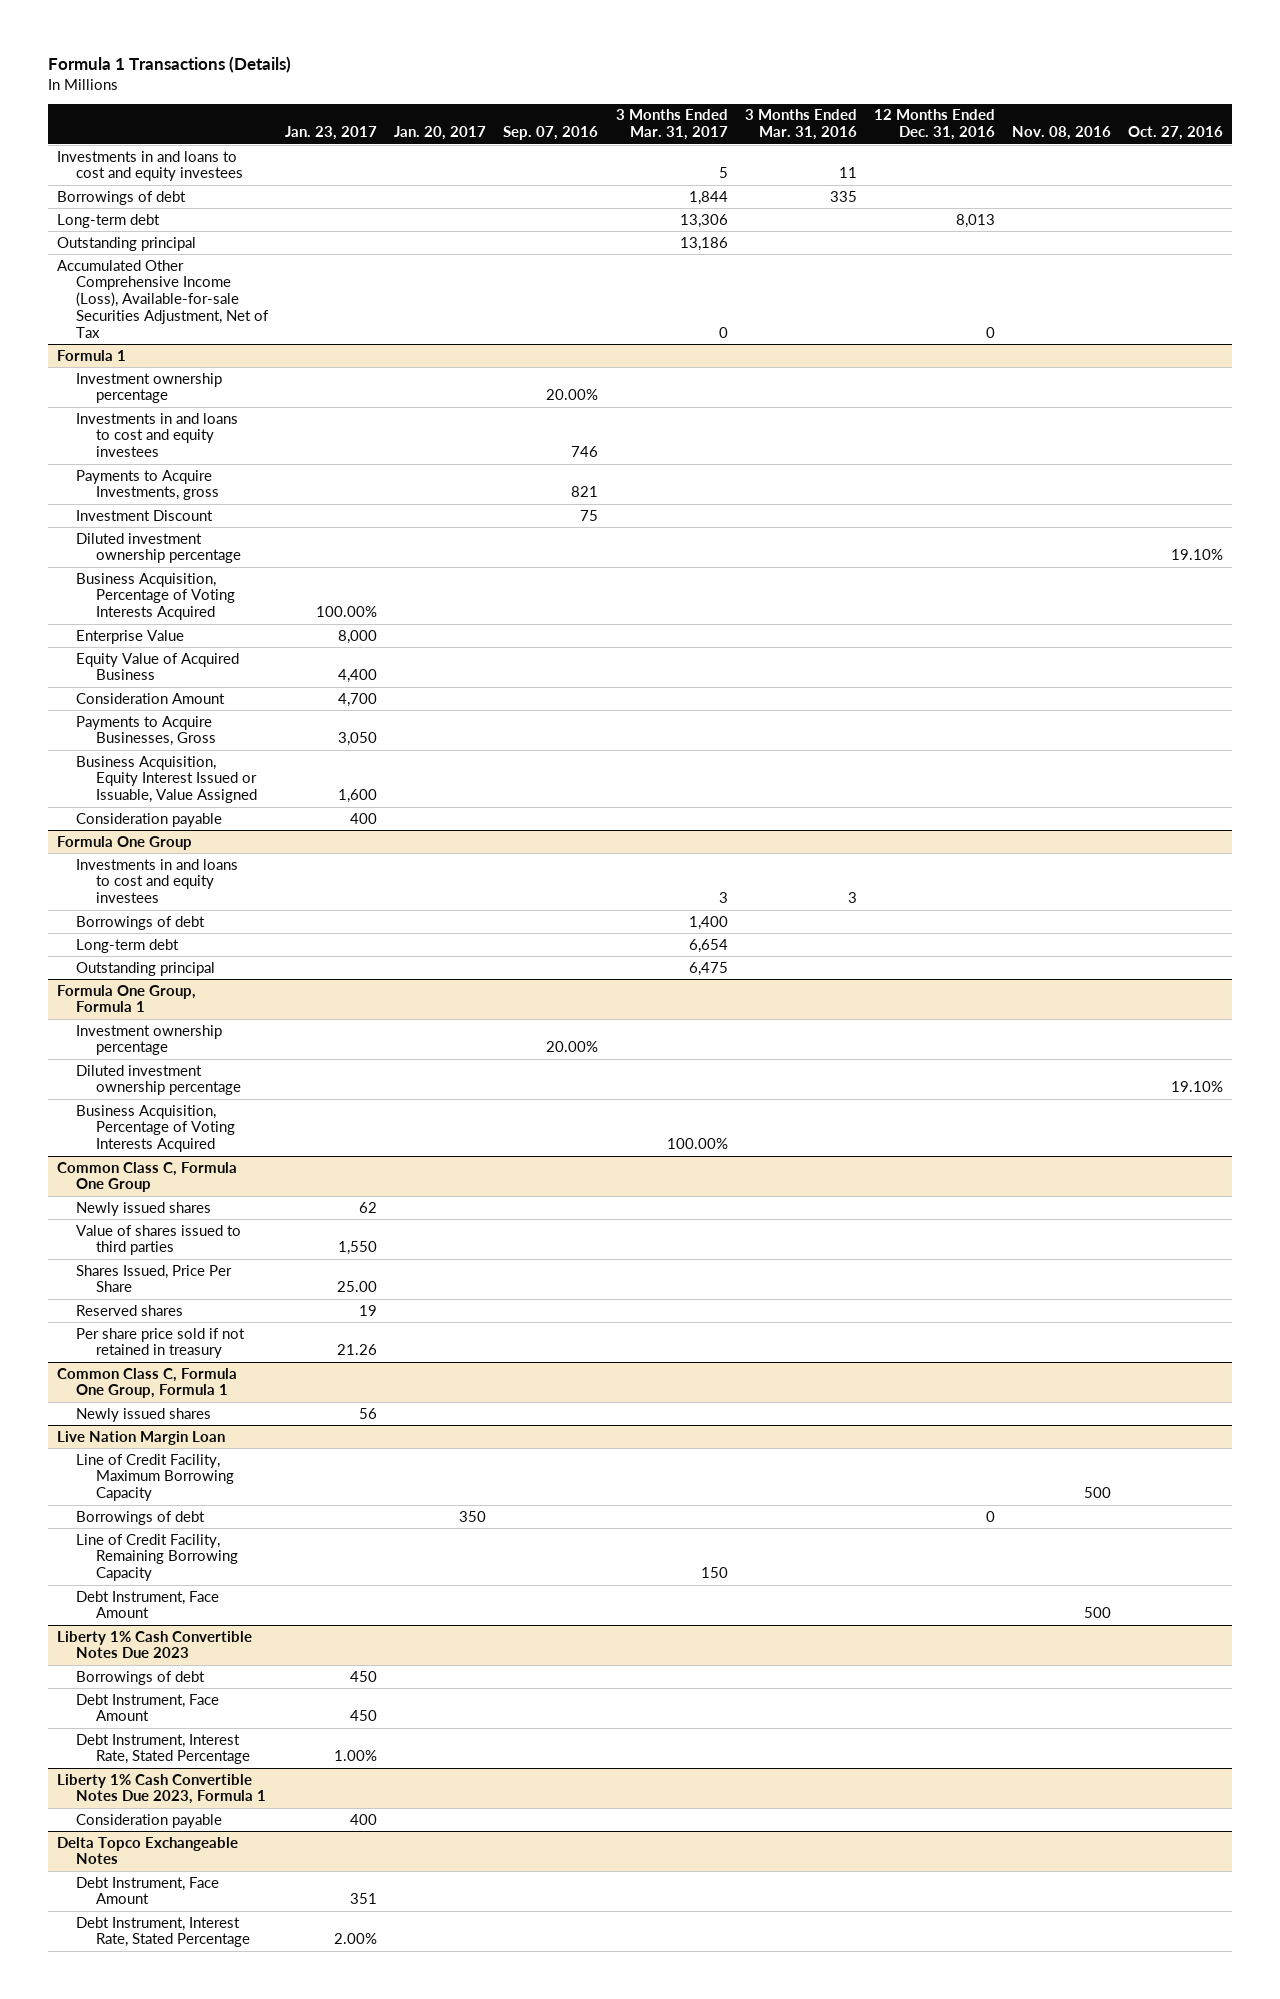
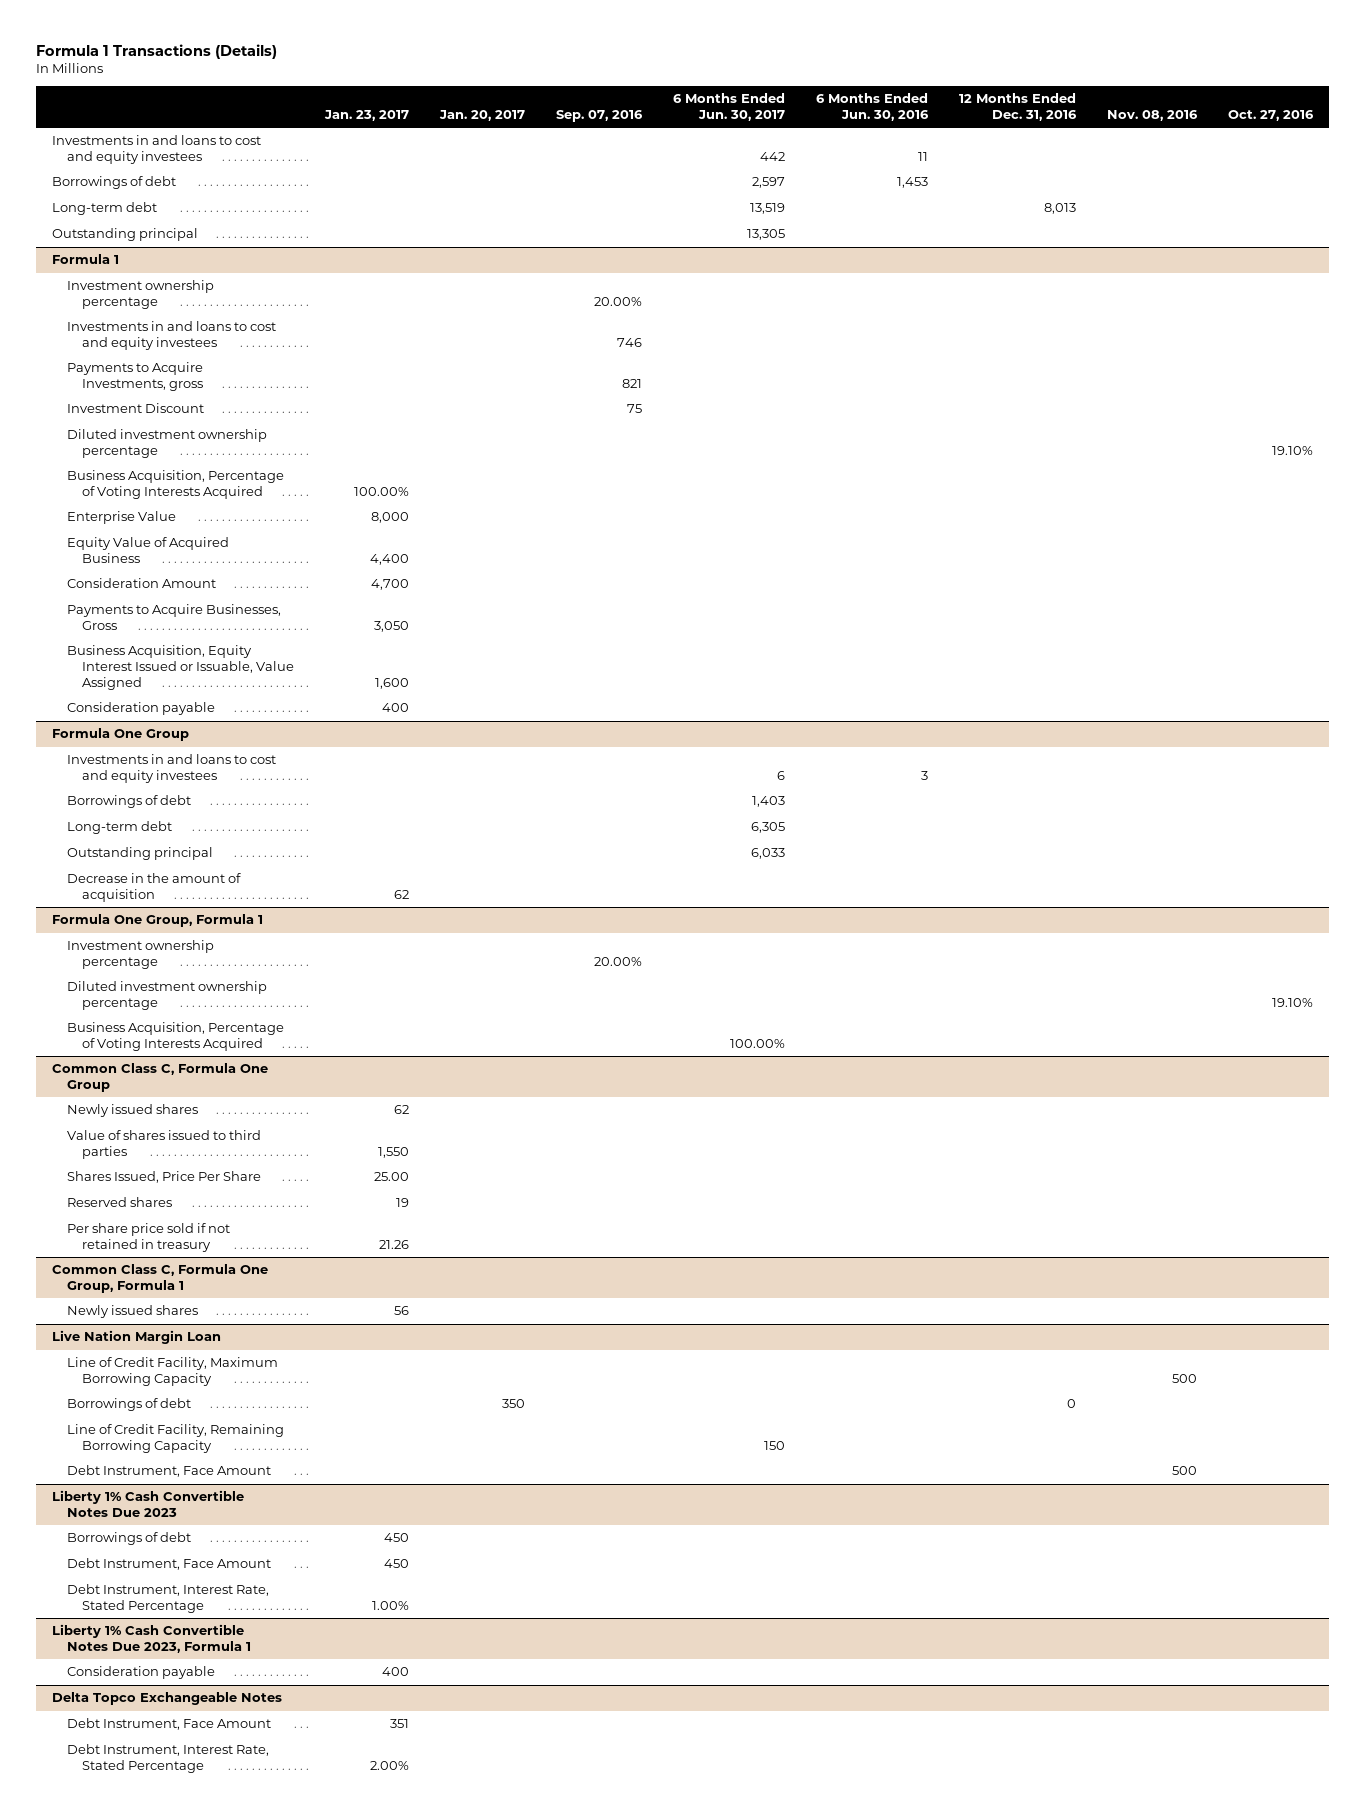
[615,109,728,141] 3 Months Ended Mar. 31, 2017 -> none
[744,109,857,141] 3 Months Ended Mar. 31, 2016 -> none
none -> [672,93,785,121] 6 Months Ended Jun. 30, 2017
none -> [815,93,929,121] 6 Months Ended Jun. 30, 2016
[56,259,270,339] Accumulated Other Comprehensive Income (Loss), Available-for-sale Securities Adjustment, Net of Tax -> none
none -> [66,873,241,903] Decrease in the amount of acquisition

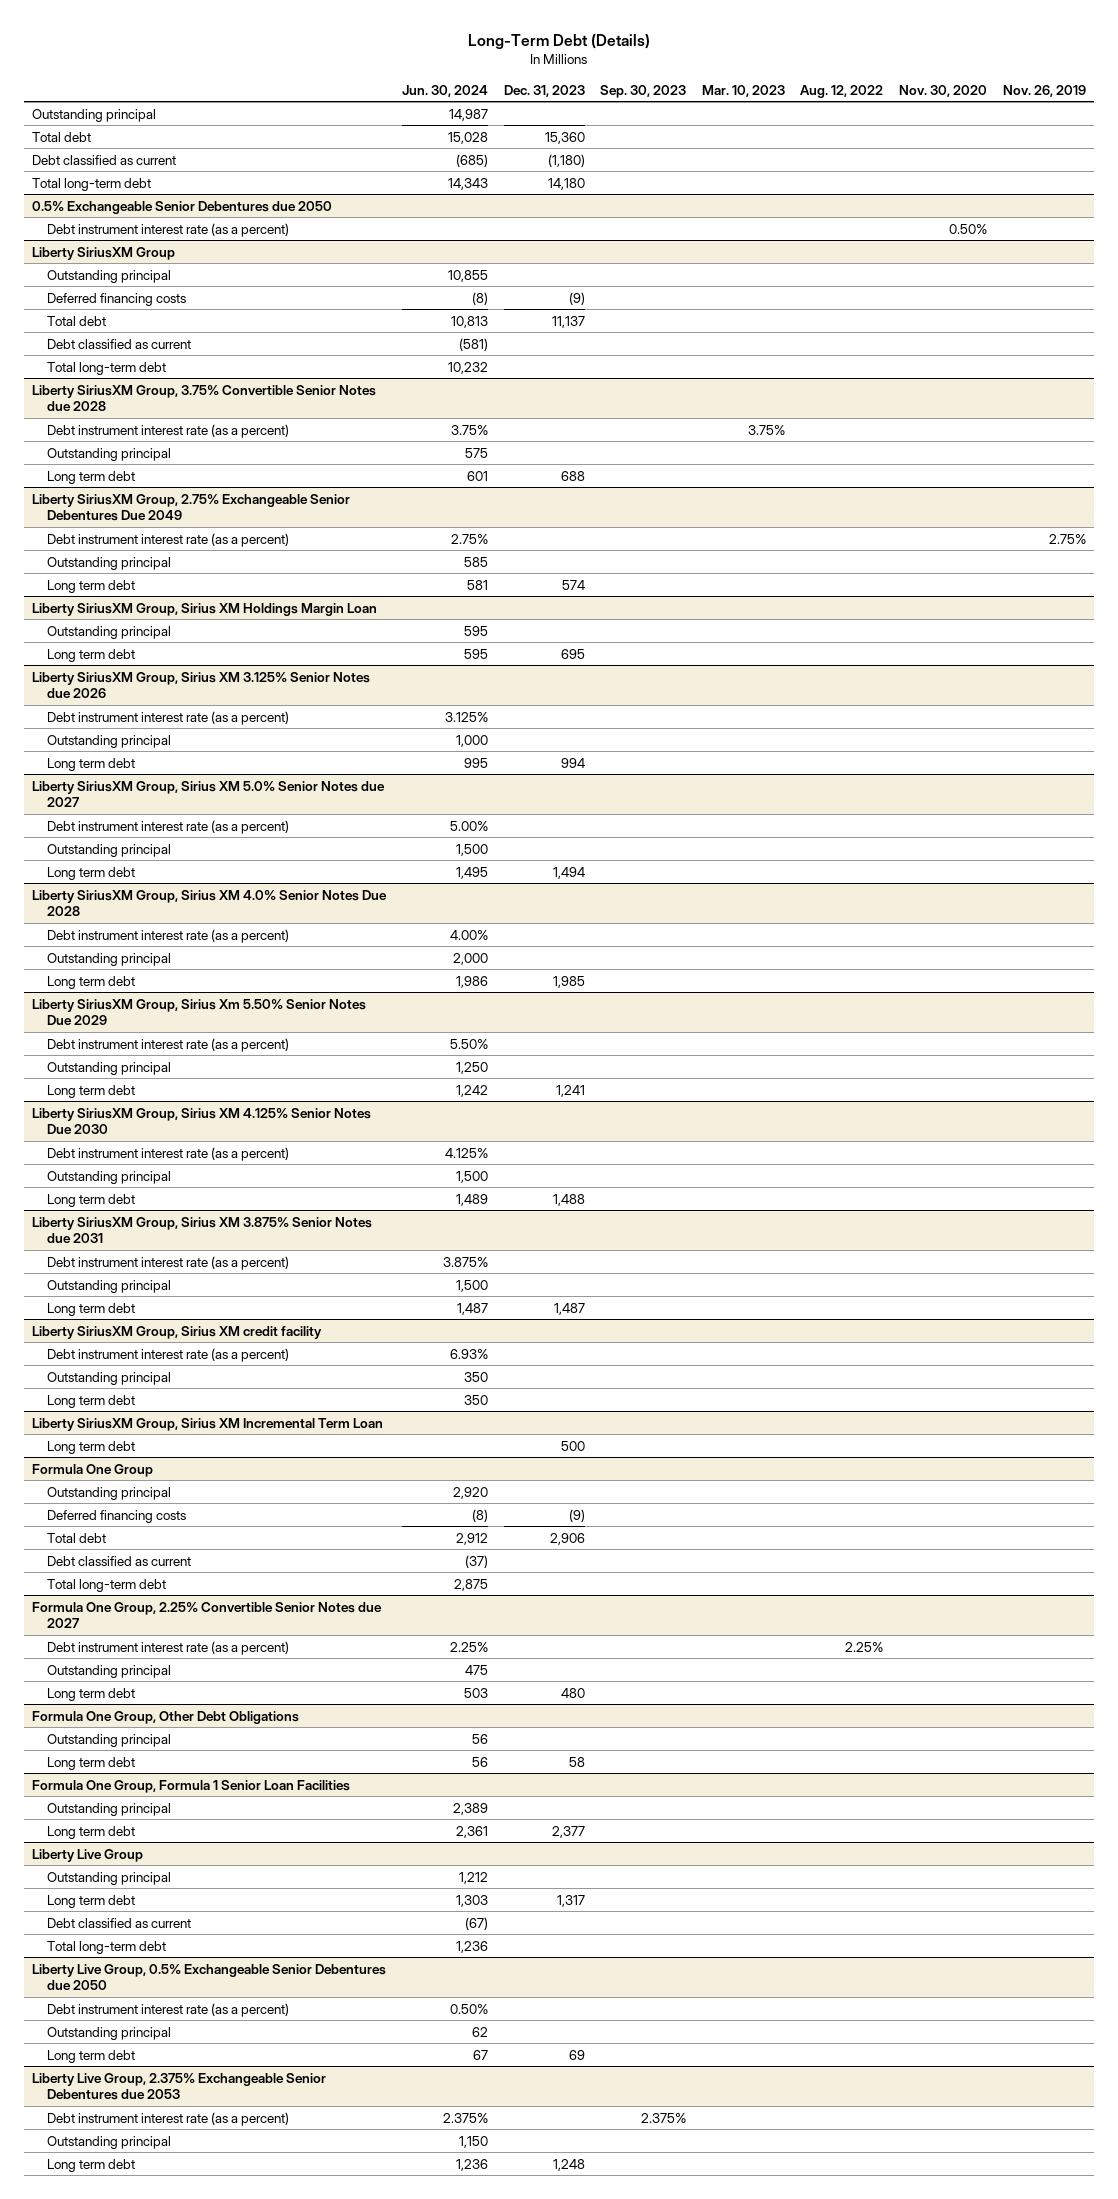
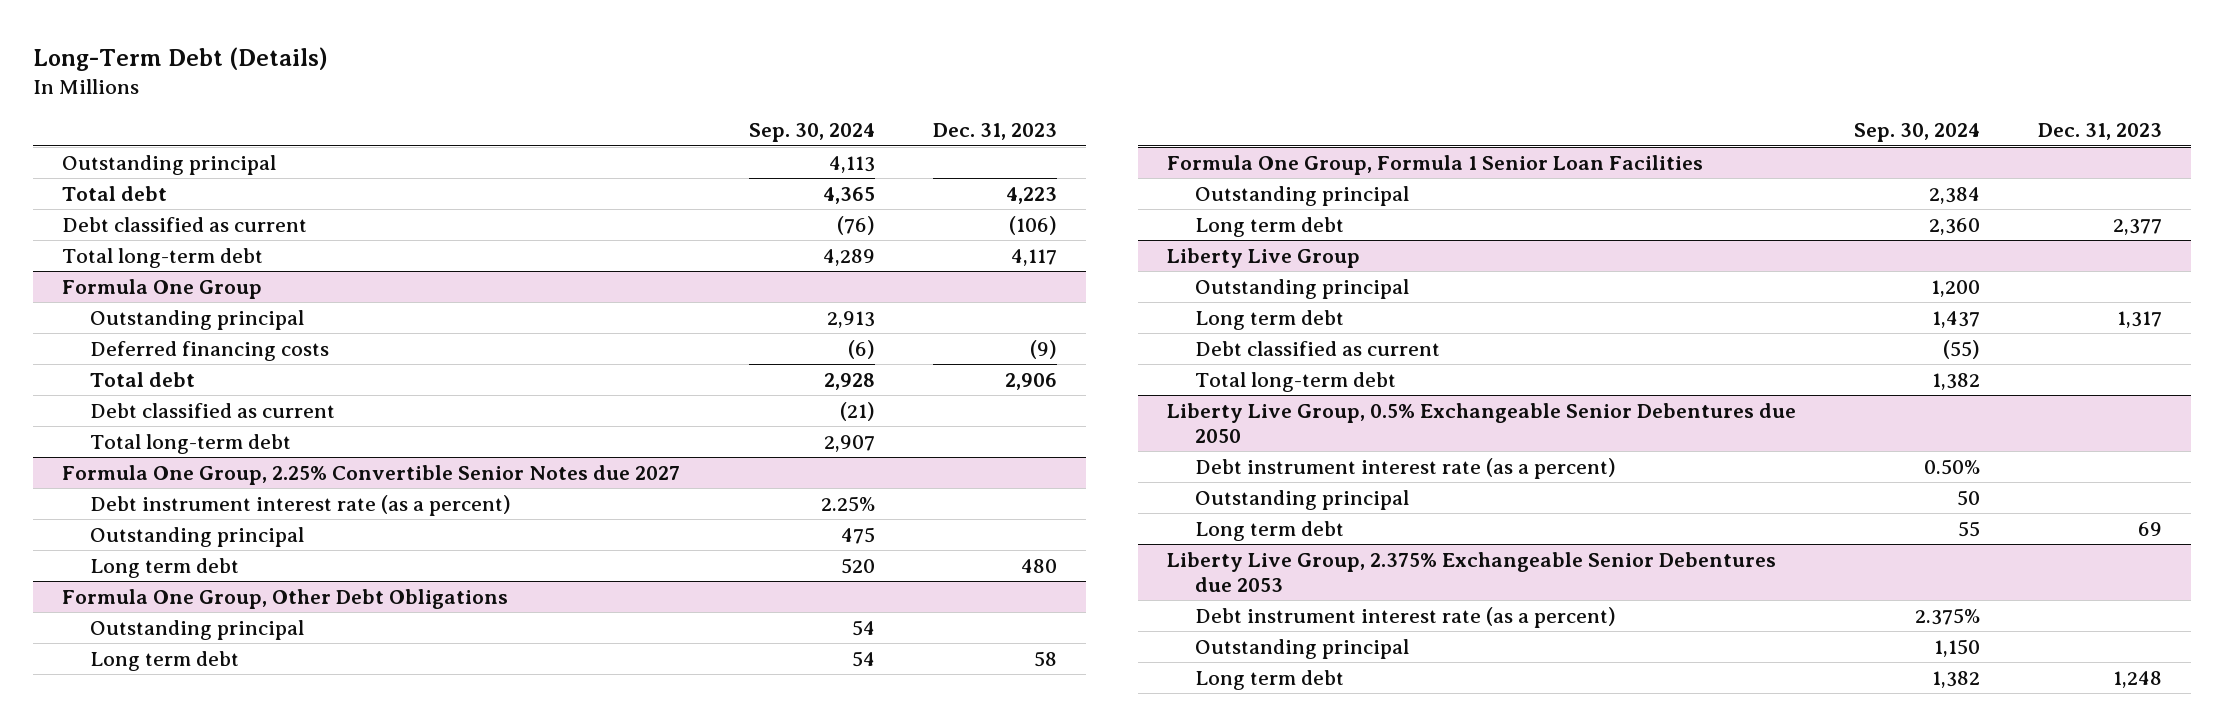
[401,84,488,97] Jun. 30, 2024 -> none
[600,84,687,98] Sep. 30, 2023 -> none
[701,84,785,97] Mar. 10, 2023 -> none
[800,84,884,98] Aug. 12, 2022 -> none
[899,84,988,97] Nov. 30, 2020 -> none
[1002,84,1086,97] Nov. 26, 2019 -> none
none -> [749,123,876,143] Sep. 30, 2024
[32,200,333,214] 0.5% Exchangeable Senior Debentures due 2050 -> none
[46,222,289,237] Debt instrument interest rate (as a percent) -> none
[32,246,176,260] Liberty SiriusXM Group -> none
[46,269,171,283] Outstanding principal -> none
[46,292,186,306] Deferred financing costs -> none
[46,315,106,326] Total debt -> none
[46,338,191,349] Debt classified as current -> none
[46,361,166,375] Total long-term debt -> none
[32,384,377,411] Liberty SiriusXM Group, 3.75% Convertible Senior Notes due 2028 -> none
[46,423,289,438] Debt instrument interest rate (as a percent) -> none
[46,447,171,461] Outstanding principal -> none
[46,470,135,484] Long term debt -> none
[32,493,351,521] Liberty SiriusXM Group, 2.75% Exchangeable Senior Debentures Due 2049 -> none
[46,532,289,547] Debt instrument interest rate (as a percent) -> none
[46,556,171,570] Outstanding principal -> none
[46,579,135,593] Long term debt -> none
[32,602,378,616] Liberty SiriusXM Group, Sirius XM Holdings Margin Loan -> none
[46,625,171,639] Outstanding principal -> none
[46,648,135,662] Long term debt -> none
[32,671,371,698] Liberty SiriusXM Group, Sirius XM 3.125% Senior Notes due 2026 -> none
[46,710,289,725] Debt instrument interest rate (as a percent) -> none
[46,734,171,748] Outstanding principal -> none
[46,757,135,771] Long term debt -> none
[32,780,386,807] Liberty SiriusXM Group, Sirius XM 5.0% Senior Notes due 2027 -> none
[46,819,289,834] Debt instrument interest rate (as a percent) -> none
[46,843,171,857] Outstanding principal -> none
[46,866,135,880] Long term debt -> none
[32,889,388,916] Liberty SiriusXM Group, Sirius XM 4.0% Senior Notes Due 2028 -> none
[46,928,289,943] Debt instrument interest rate (as a percent) -> none
[46,952,171,966] Outstanding principal -> none
[46,975,135,989] Long term debt -> none
[32,998,367,1025] Liberty SiriusXM Group, Sirius Xm 5.50% Senior Notes Due 2029 -> none
[46,1037,289,1052] Debt instrument interest rate (as a percent) -> none
[46,1061,171,1075] Outstanding principal -> none
[46,1084,135,1098] Long term debt -> none
[32,1107,372,1134] Liberty SiriusXM Group, Sirius XM 4.125% Senior Notes Due 2030 -> none
[46,1146,289,1161] Debt instrument interest rate (as a percent) -> none
[46,1170,171,1184] Outstanding principal -> none
[46,1193,135,1207] Long term debt -> none
[32,1216,373,1243] Liberty SiriusXM Group, Sirius XM 3.875% Senior Notes due 2031 -> none
[46,1255,289,1270] Debt instrument interest rate (as a percent) -> none
[46,1279,171,1293] Outstanding principal -> none
[46,1302,135,1316] Long term debt -> none
[32,1325,323,1339] Liberty SiriusXM Group, Sirius XM credit facility -> none
[46,1347,289,1362] Debt instrument interest rate (as a percent) -> none
[46,1371,171,1385] Outstanding principal -> none
[46,1394,135,1408] Long term debt -> none
[32,1417,384,1431] Liberty SiriusXM Group, Sirius XM Incremental Term Loan -> none
[46,1440,135,1454] Long term debt -> none
[544,131,585,144] 15,360 -> [1006,186,1058,204] 4,223
[547,153,585,167] (1,180) -> [1009,215,1058,235] (106)
[547,177,585,190] 14,180 -> [1011,248,1058,266] 4,117

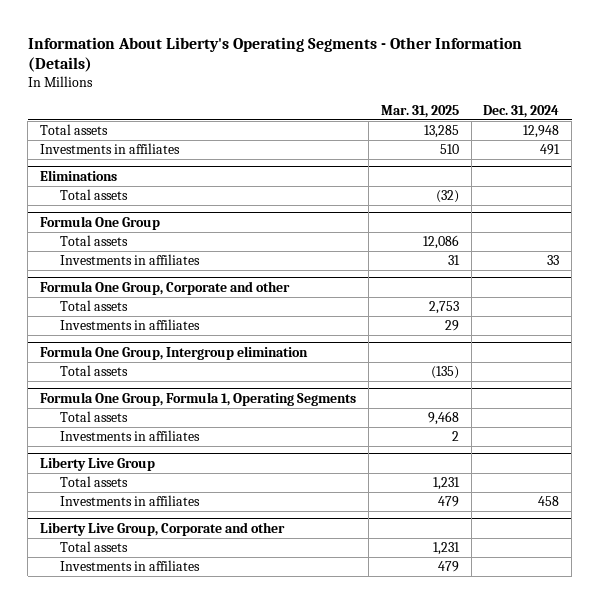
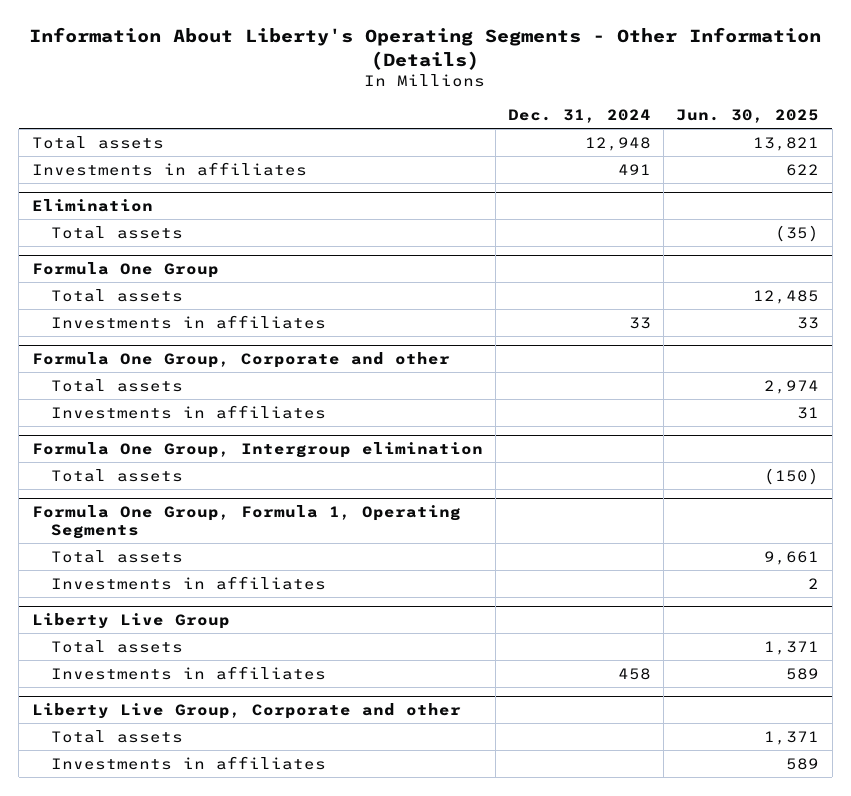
[380,104,459,118] Mar. 31, 2025 -> none
none -> [676,109,820,124] Jun. 30, 2025
[40,169,118,181] Eliminations -> [31,198,153,212] Elimination

